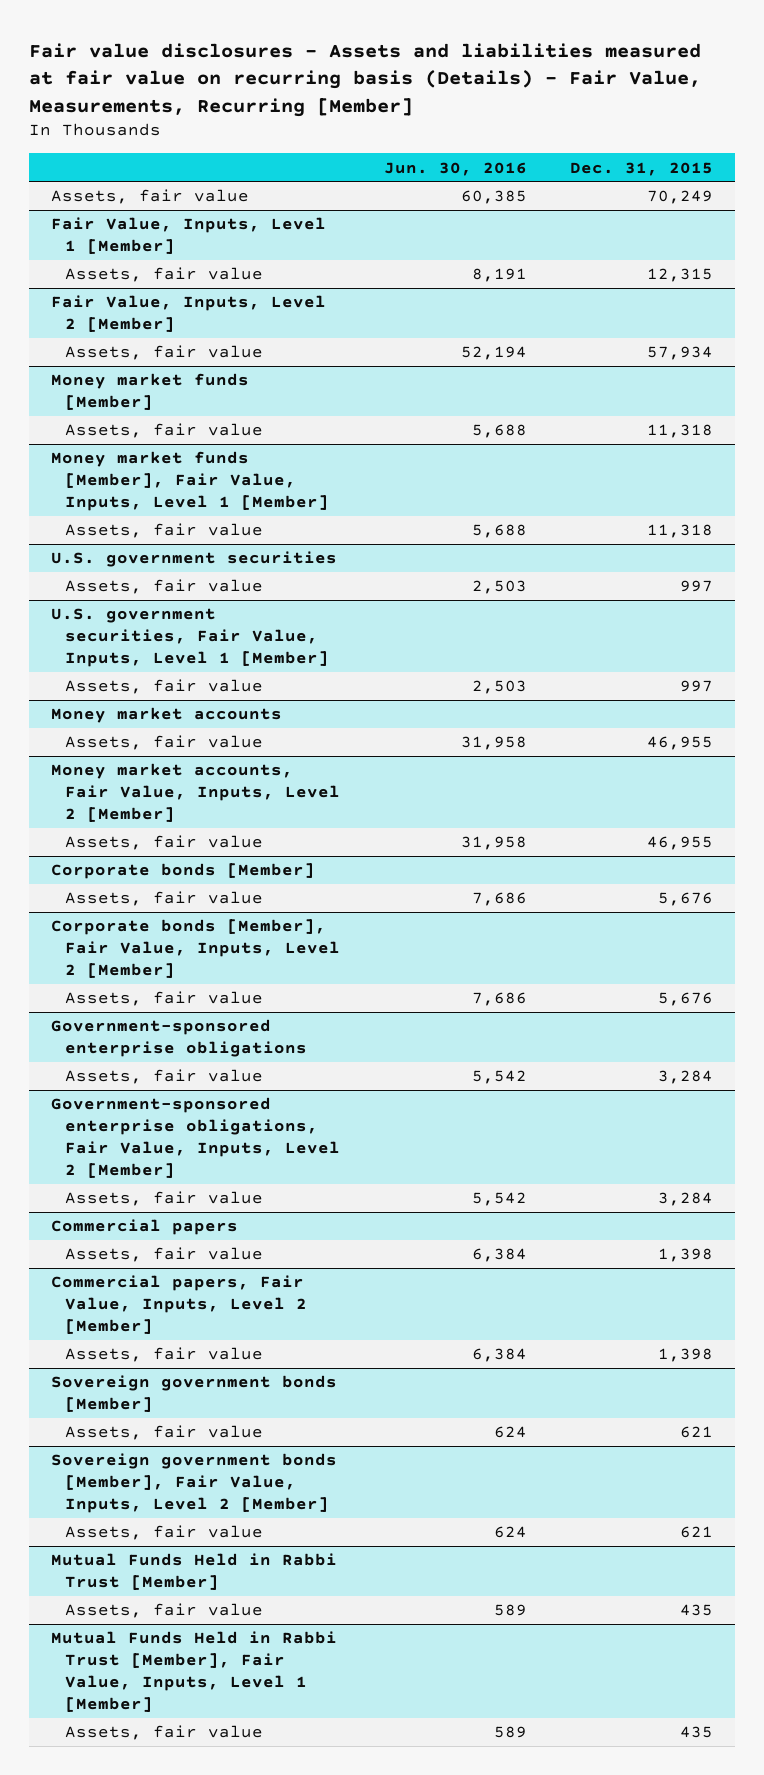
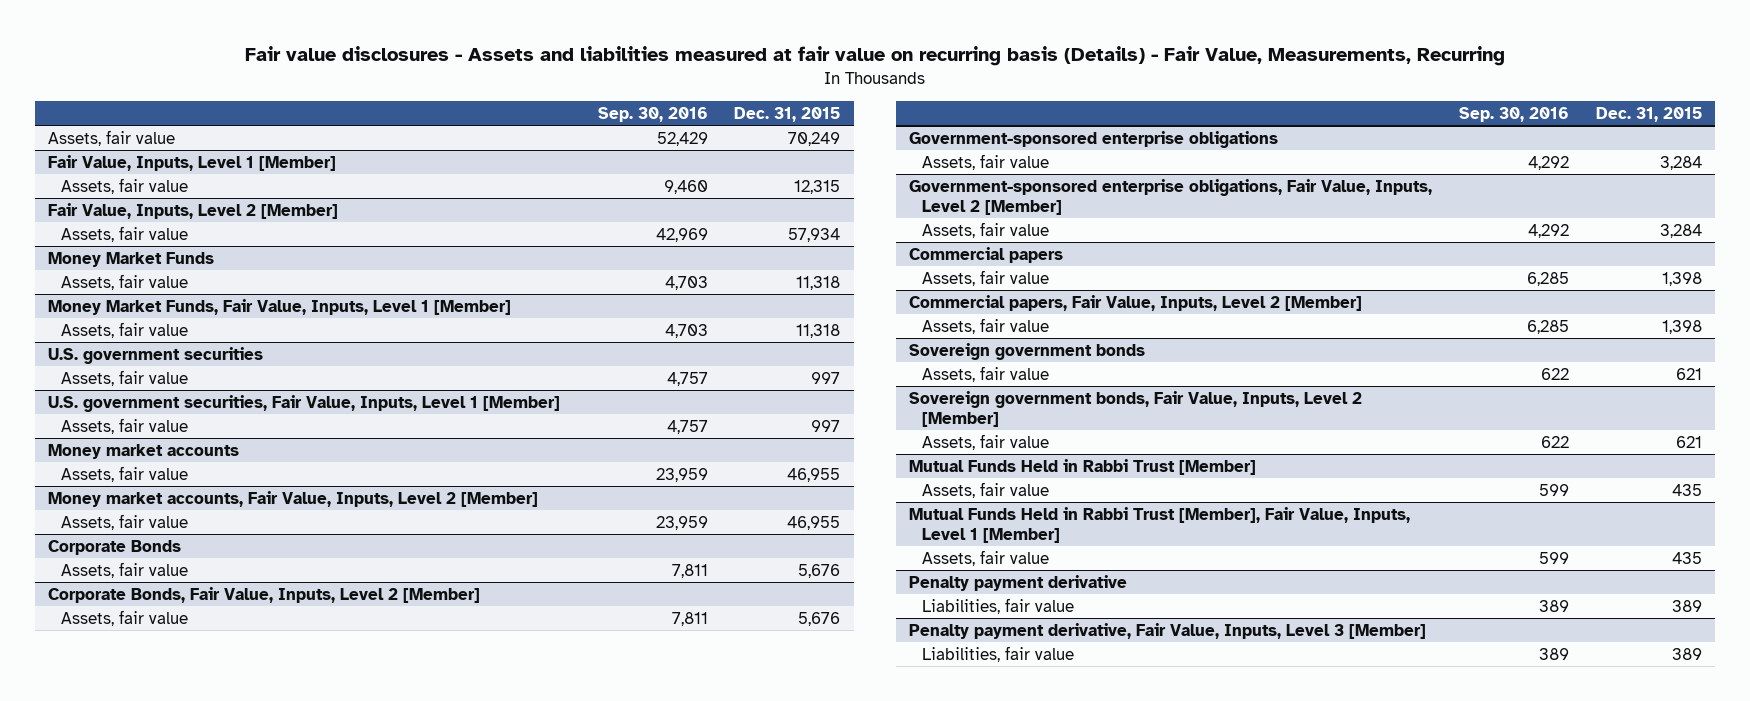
[29,42,702,117] Fair value disclosures - Assets and liabilities measured at fair value on recurring basis (Details) - Fair Value, Measurements, Recurring [Member] -> [244,46,1505,67] Fair value disclosures - Assets and liabilities measured at fair value on recurring basis (Details) - Fair Value, Measurements, Recurring
[383,161,527,176] Jun. 30, 2016 -> none
none -> [597,107,708,123] Sep. 30, 2016
[50,373,249,411] Money market funds [Member] -> [48,251,215,267] Money Market Funds
[50,451,330,512] Money market funds [Member], Fair Value, Inputs, Level 1 [Member] -> [48,298,512,315] Money Market Funds, Fair Value, Inputs, Level 1 [Member]
[50,863,315,880] Corporate bonds [Member] -> [48,539,182,555] Corporate Bonds
[50,919,341,979] Corporate bonds [Member], Fair Value, Inputs, Level 2 [Member] -> [48,586,481,603] Corporate Bonds, Fair Value, Inputs, Level 2 [Member]
[50,1375,337,1413] Sovereign government bonds [Member] -> [909,342,1146,360] Sovereign government bonds
[50,1453,337,1514] Sovereign government bonds [Member], Fair Value, Inputs, Level 2 [Member] -> [909,390,1363,427] Sovereign government bonds, Fair Value, Inputs, Level 2 [Member]
none -> [909,574,1128,591] Penalty payment derivative
none -> [921,597,1074,614] Liabilities, fair value
none -> [909,622,1427,639] Penalty payment derivative, Fair Value, Inputs, Level 3 [Member]
none -> [921,645,1074,662] Liabilities, fair value

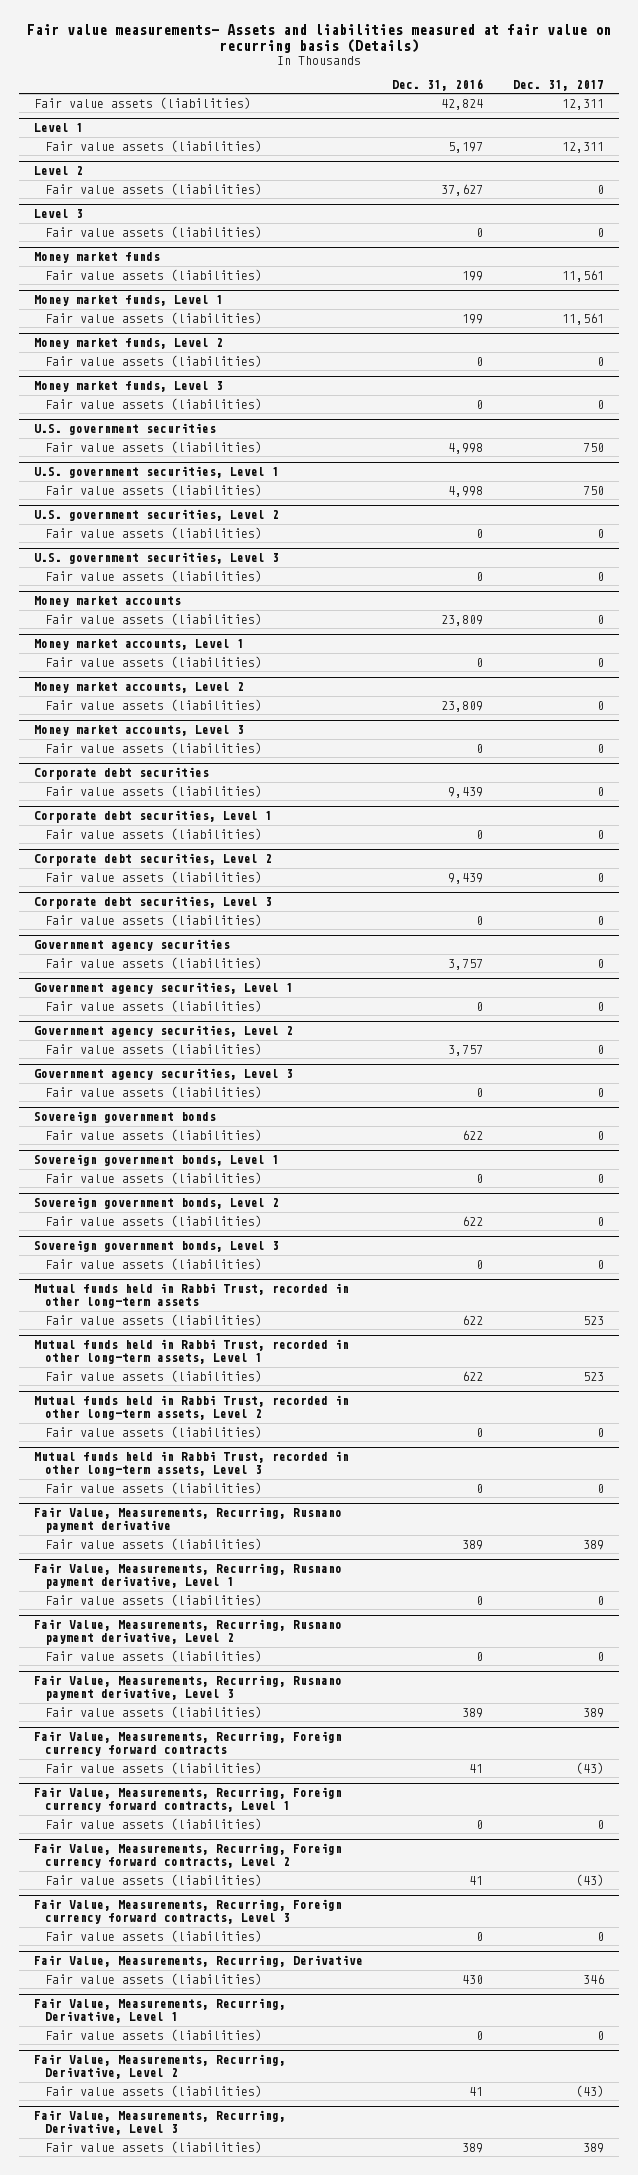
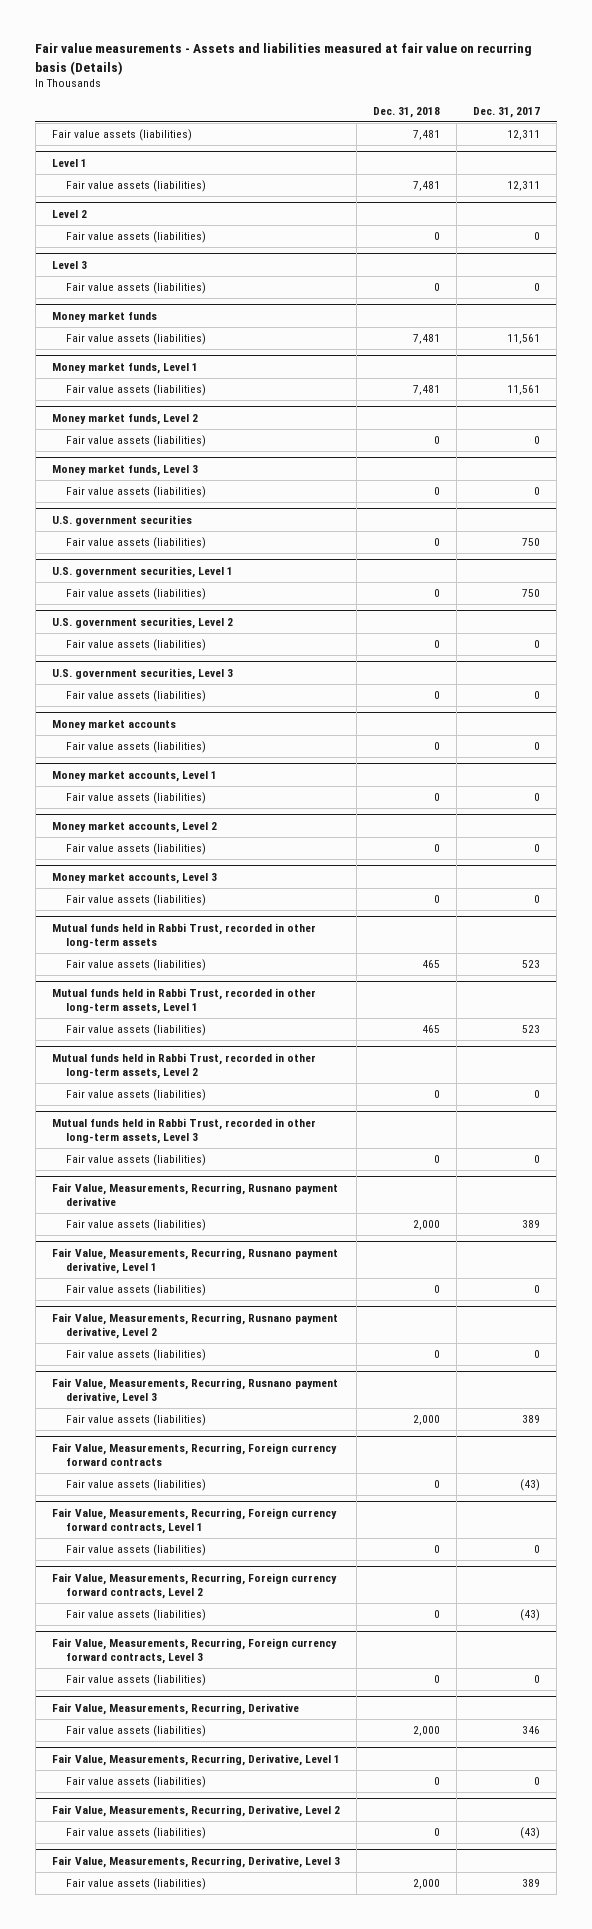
[26,24,611,53] Fair value measurements- Assets and liabilities measured at fair value on recurring basis (Details) -> [35,43,533,75] Fair value measurements - Assets and liabilities measured at fair value on recurring basis (Details)
[392,78,484,91] Dec. 31, 2016 -> none
none -> [372,106,440,118] Dec. 31, 2018
[33,767,209,781] Corporate debt securities -> none
[45,784,263,797] Fair value assets (liabilities) -> none
[33,810,272,824] Corporate debt securities, Level 1 -> none
[45,827,263,840] Fair value assets (liabilities) -> none
[33,853,272,867] Corporate debt securities, Level 2 -> none
[45,870,263,883] Fair value assets (liabilities) -> none
[33,896,272,910] Corporate debt securities, Level 3 -> none
[45,913,263,926] Fair value assets (liabilities) -> none
[33,939,230,952] Government agency securities -> none
[45,956,263,969] Fair value assets (liabilities) -> none
[33,982,293,995] Government agency securities, Level 1 -> none
[45,999,263,1012] Fair value assets (liabilities) -> none
[33,1025,293,1038] Government agency securities, Level 2 -> none
[45,1042,263,1055] Fair value assets (liabilities) -> none
[33,1068,293,1081] Government agency securities, Level 3 -> none
[45,1085,263,1098] Fair value assets (liabilities) -> none
[33,1111,216,1124] Sovereign government bonds -> none
[45,1128,263,1141] Fair value assets (liabilities) -> none
[33,1154,279,1167] Sovereign government bonds, Level 1 -> none
[45,1171,263,1184] Fair value assets (liabilities) -> none
[33,1197,279,1210] Sovereign government bonds, Level 2 -> none
[45,1214,263,1227] Fair value assets (liabilities) -> none
[33,1240,279,1253] Sovereign government bonds, Level 3 -> none
[45,1257,263,1270] Fair value assets (liabilities) -> none

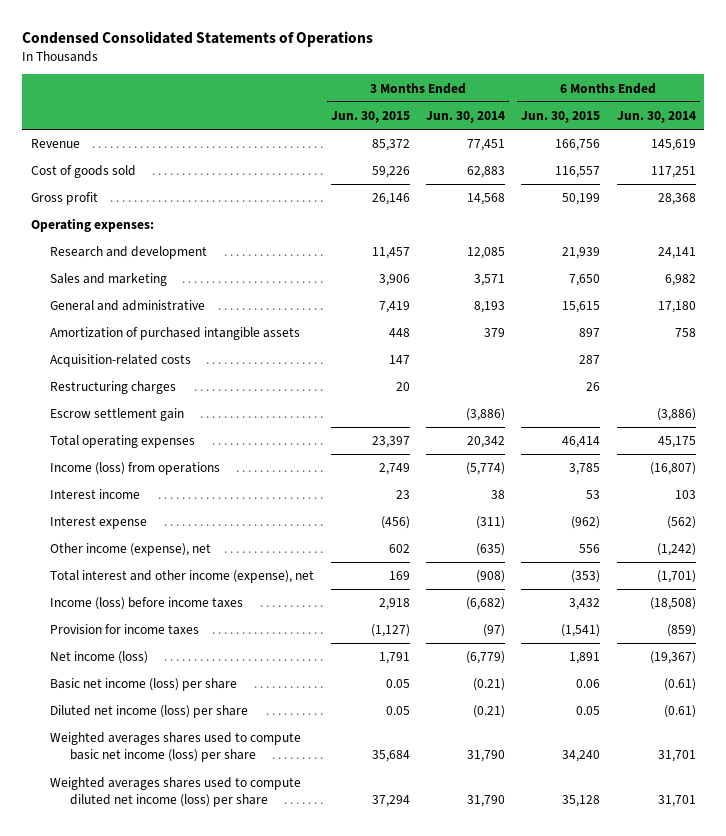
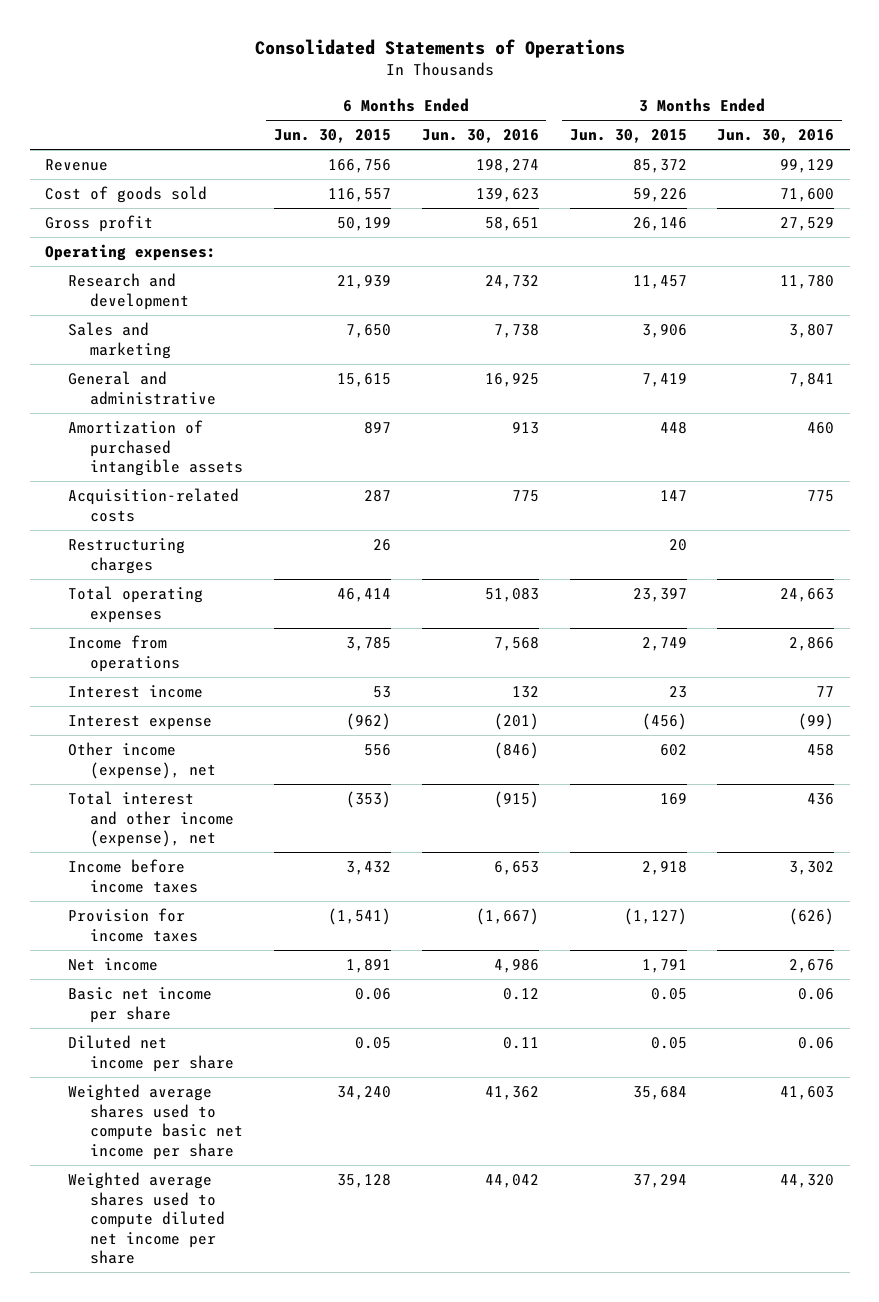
[22,31,374,48] Condensed Consolidated Statements of Operations -> [254,39,625,59] Consolidated Statements of Operations
[426,110,506,123] Jun. 30, 2014 -> none
[616,110,696,123] Jun. 30, 2014 -> none
none -> [421,129,539,144] Jun. 30, 2016
none -> [717,129,835,144] Jun. 30, 2016
[50,408,185,422] Escrow settlement gain -> none
[50,462,221,476] Income (loss) from operations -> [67,635,181,672] Income from operations
[50,597,244,611] Income (loss) before income taxes -> [67,859,199,893] Income before income taxes
[50,651,149,665] Net income (loss) -> [67,958,158,972] Net income
[50,678,238,692] Basic net income (loss) per share -> [67,987,212,1023] Basic net income per share
[50,705,249,719] Diluted net income (loss) per share -> [67,1035,235,1072] Diluted net income per share
[50,732,302,763] Weighted averages shares used to compute basic net income (loss) per share -> [67,1084,244,1160] Weighted average shares used to compute basic net income per share
[50,777,302,808] Weighted averages shares used to compute diluted net income (loss) per share -> [67,1172,226,1265] Weighted average shares used to compute diluted net income per share

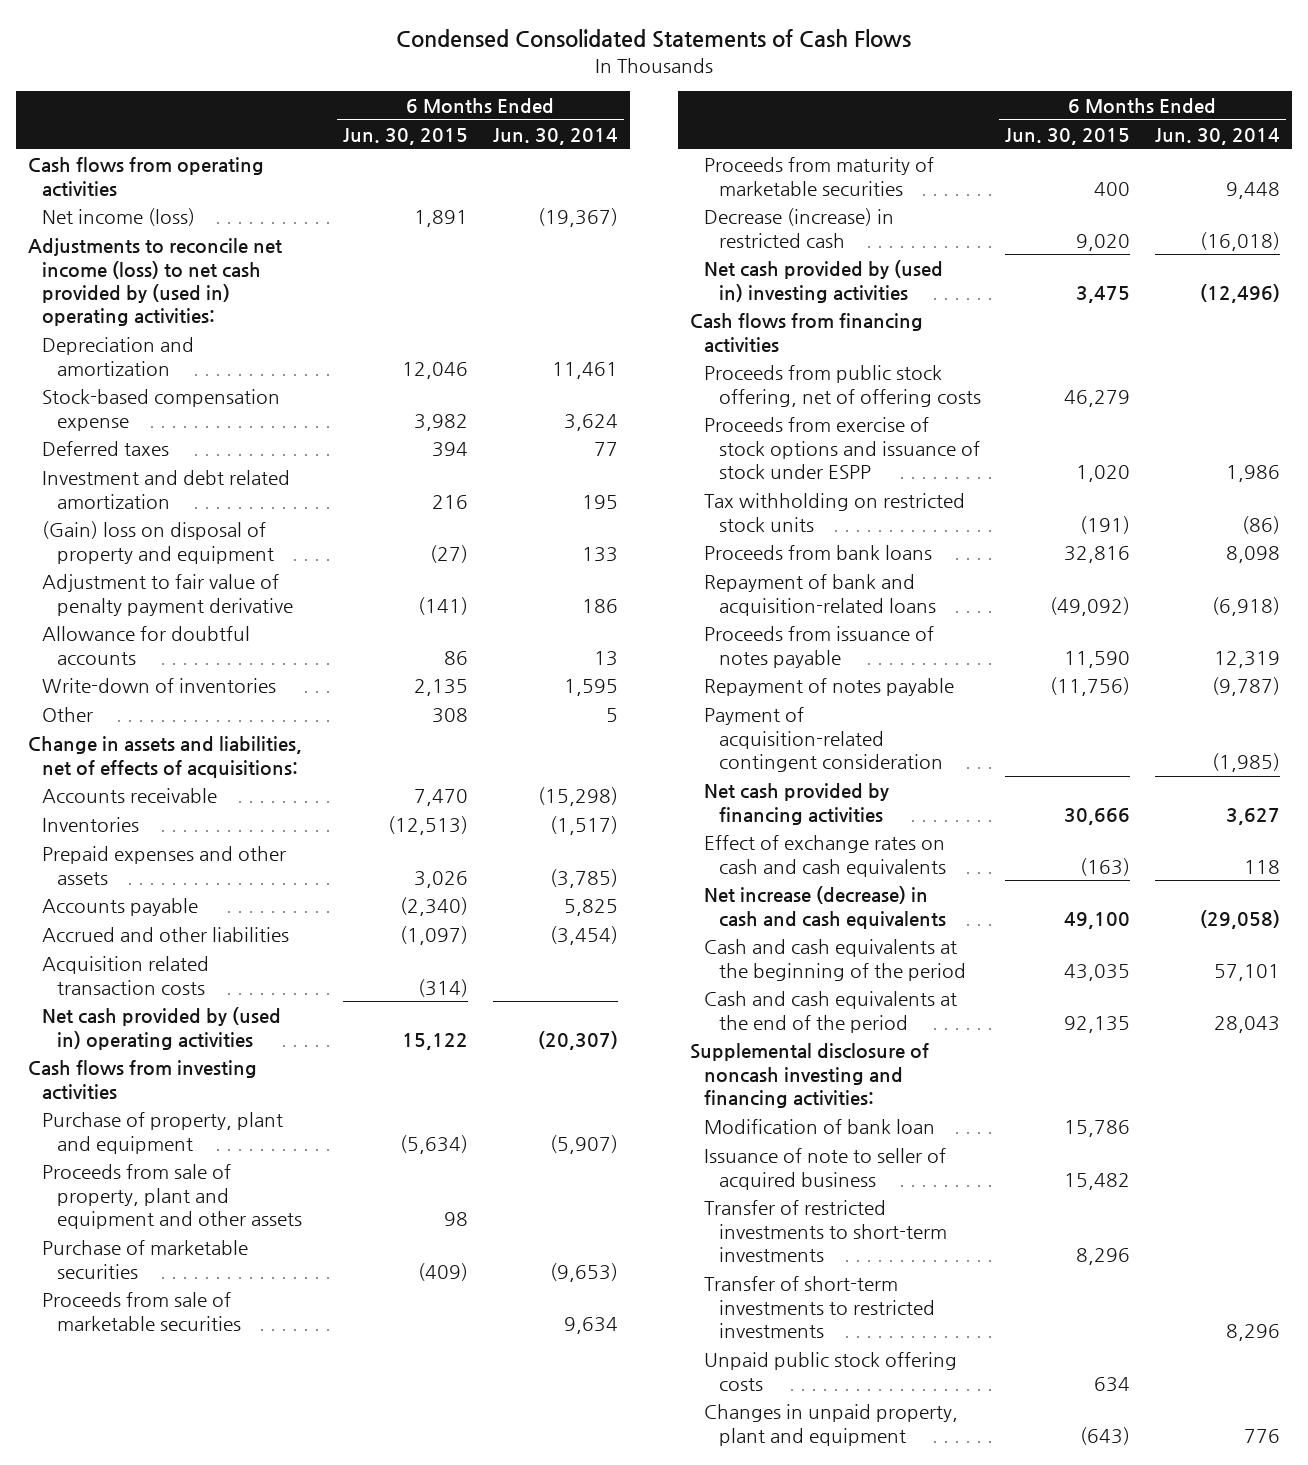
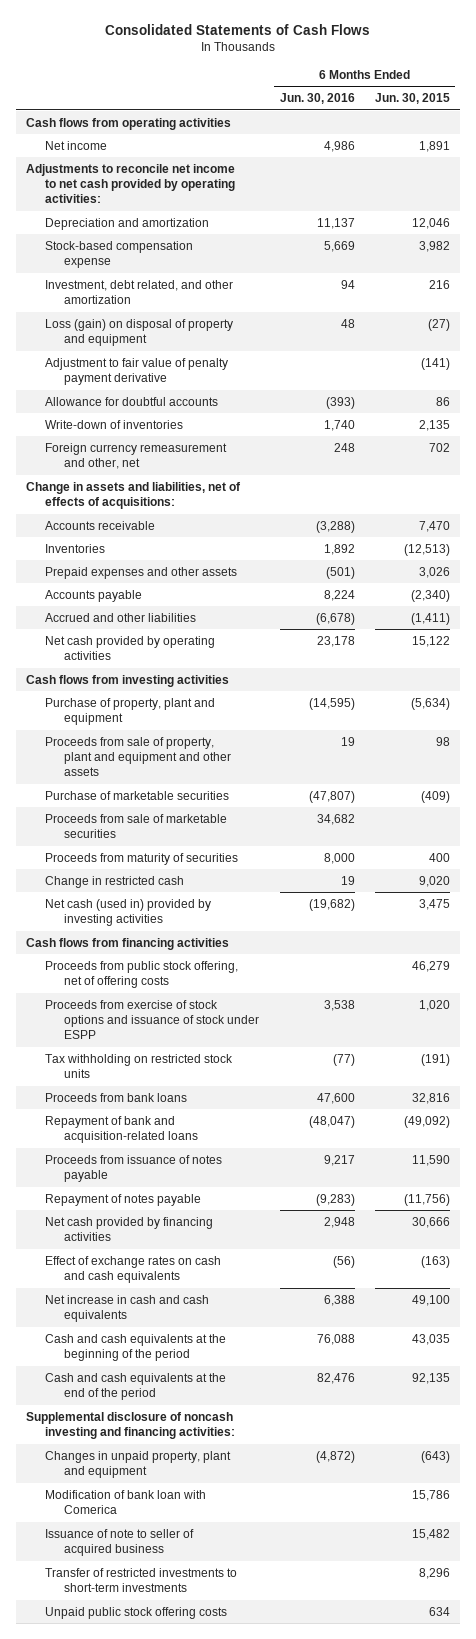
[395,28,911,48] Condensed Consolidated Statements of Cash Flows -> [105,23,371,35] Consolidated Statements of Cash Flows
[492,128,618,146] Jun. 30, 2014 -> none
none -> [279,93,355,105] Jun. 30, 2016
[42,208,196,227] Net income (loss) -> [45,140,108,150] Net income
[28,238,283,327] Adjustments to reconcile net income (loss) to net cash provided by (used in) operating activities: -> [26,163,236,204] Adjustments to reconcile net income to net cash provided by operating activities:
[42,441,170,457] Deferred taxes -> none
[42,470,291,509] Investment and debt related amortization -> [45,279,234,304] Investment, debt related, and other amortization
[42,521,274,564] (Gain) loss on disposal of property and equipment -> [45,318,234,346] Loss (gain) on disposal of property and equipment
[42,707,94,723] Other -> none
none -> [45,442,228,469] Foreign currency remeasurement and other, net
[42,956,210,995] Acquisition related transaction costs -> none
[400,926,469,946] (1,097) -> [410,612,450,625] (1,411)
[42,1007,282,1050] Net cash provided by (used in) operating activities -> [45,635,216,660] Net cash provided by operating activities
[704,157,935,196] Proceeds from maturity of marketable securities -> [45,852,239,865] Proceeds from maturity of securities
[704,208,895,248] Decrease (increase) in restricted cash -> [45,875,185,888] Change in restricted cash
[704,260,944,303] Net cash provided by (used in) investing activities -> [45,898,212,926] Net cash (used in) provided by investing activities
[704,707,943,772] Payment of acquisition-related contingent consideration -> none
[704,886,946,929] Net increase (decrease) in cash and cash equivalents -> [45,1294,210,1322] Net increase in cash and cash equivalents
[704,1404,959,1446] Changes in unpaid property, plant and equipment -> [45,1450,232,1478] Changes in unpaid property, plant and equipment
[704,1119,936,1135] Modification of bank loan -> [45,1489,207,1514] Modification of bank loan with Comerica
[704,1276,935,1338] Transfer of short-term investments to restricted investments -> none

